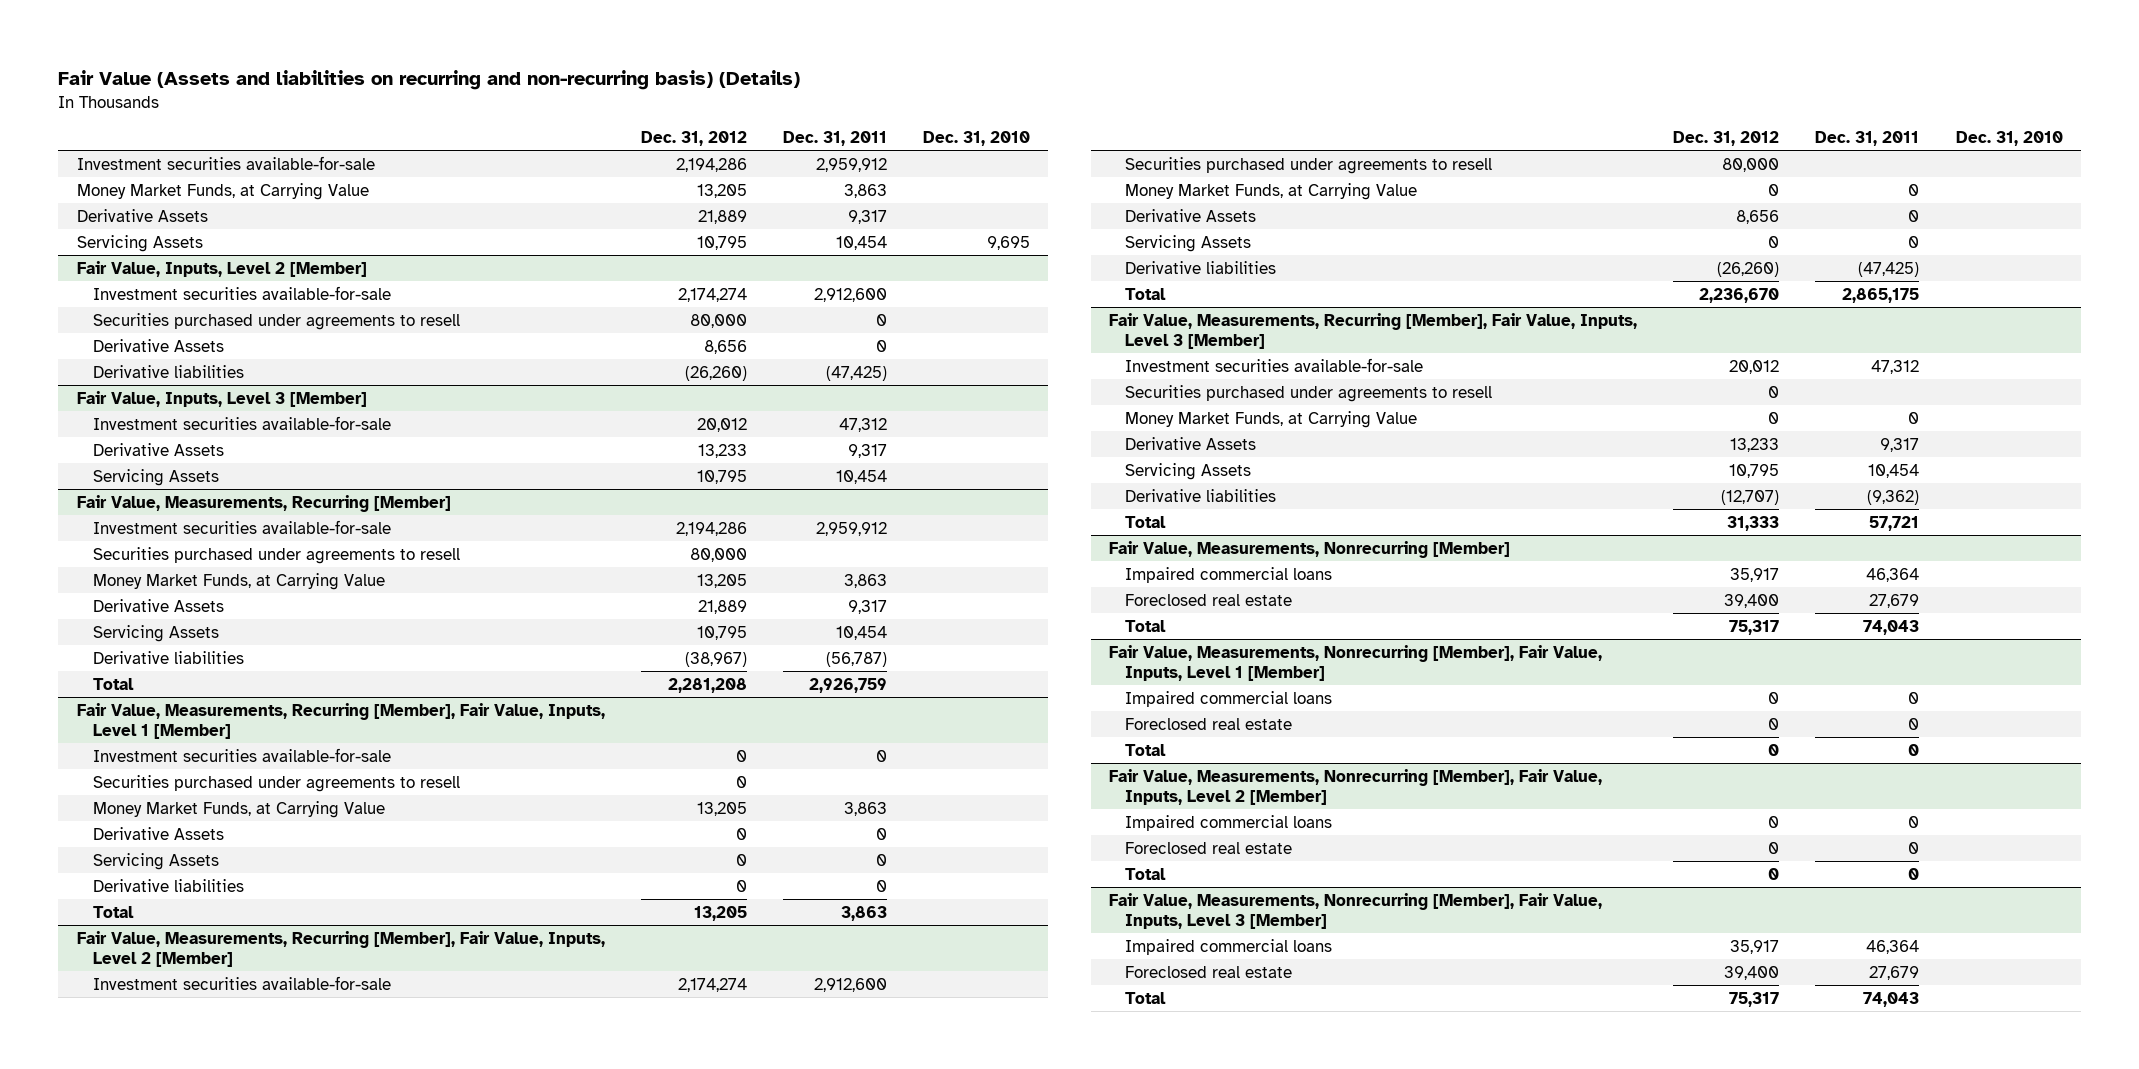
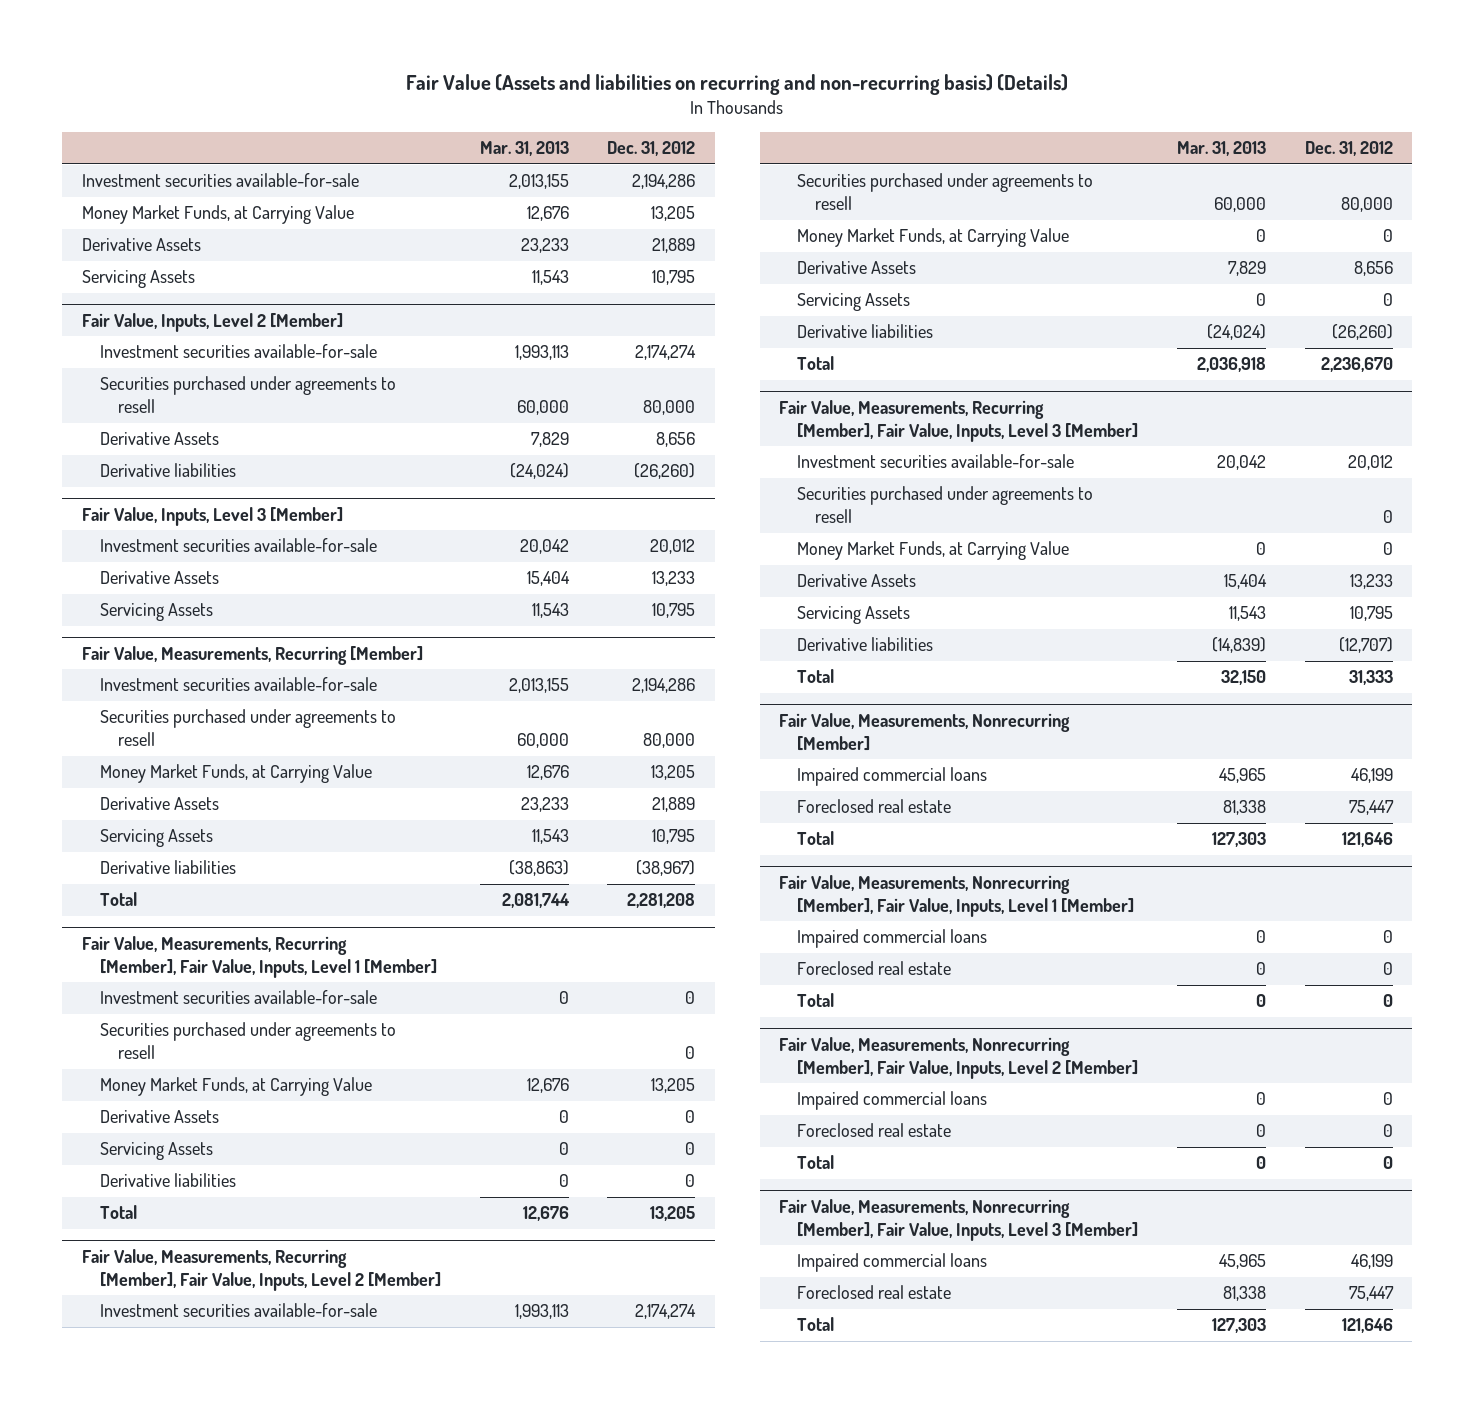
[783,130,888,146] Dec. 31, 2011 -> none
[923,130,1031,146] Dec. 31, 2010 -> none
none -> [479,141,569,157] Mar. 31, 2013
[1730,567,1780,582] 35,917 -> [1350,768,1393,784] 46,199
[1724,593,1780,608] 39,400 -> [1348,800,1394,816] 75,447
[1729,619,1780,635] 75,317 -> [1341,832,1393,848] 121,646
[1730,939,1780,954] 35,917 -> [1350,1254,1393,1270] 46,199
[1724,965,1780,980] 39,400 -> [1348,1286,1394,1302] 75,447
[1729,991,1780,1007] 75,317 -> [1341,1318,1393,1334] 121,646

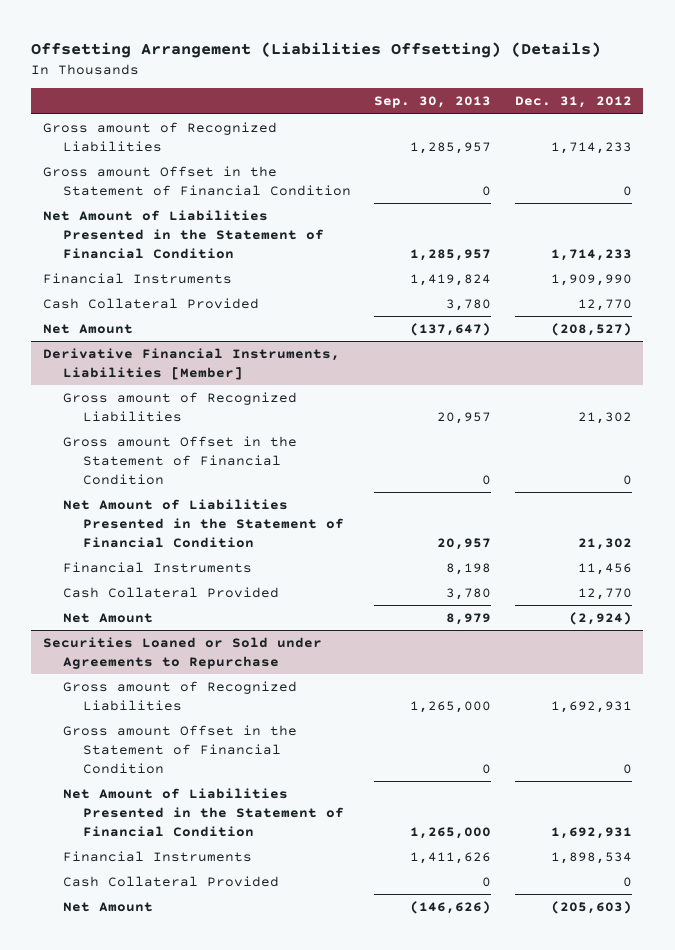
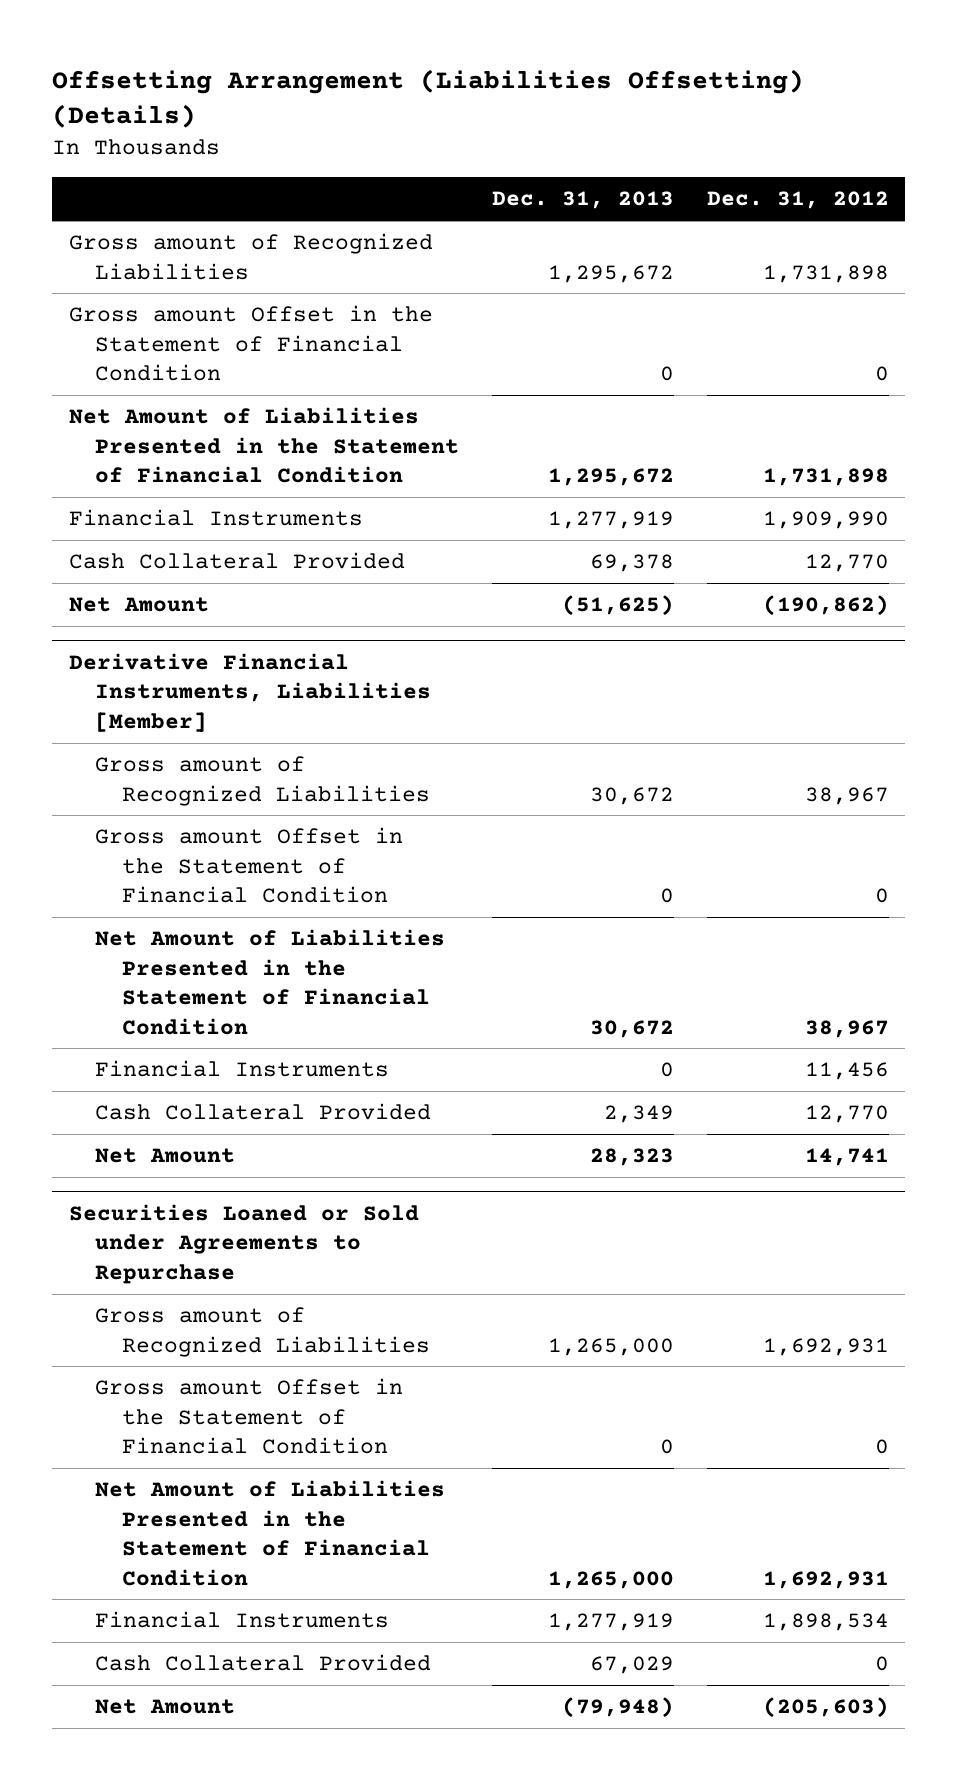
[374,96,492,109] Sep. 30, 2013 -> none
none -> [492,191,675,210] Dec. 31, 2013
[550,141,632,154] 1,714,233 -> [762,264,889,283] 1,731,898
[550,248,632,261] 1,714,233 -> [762,468,889,487] 1,731,898
[550,322,632,336] (208,527) -> [762,595,889,617] (190,862)
[577,411,632,424] 21,302 -> [804,786,889,805] 38,967
[577,537,632,550] 21,302 -> [804,1019,889,1038] 38,967
[568,611,632,625] (2,924) -> [804,1148,889,1167] 14,741

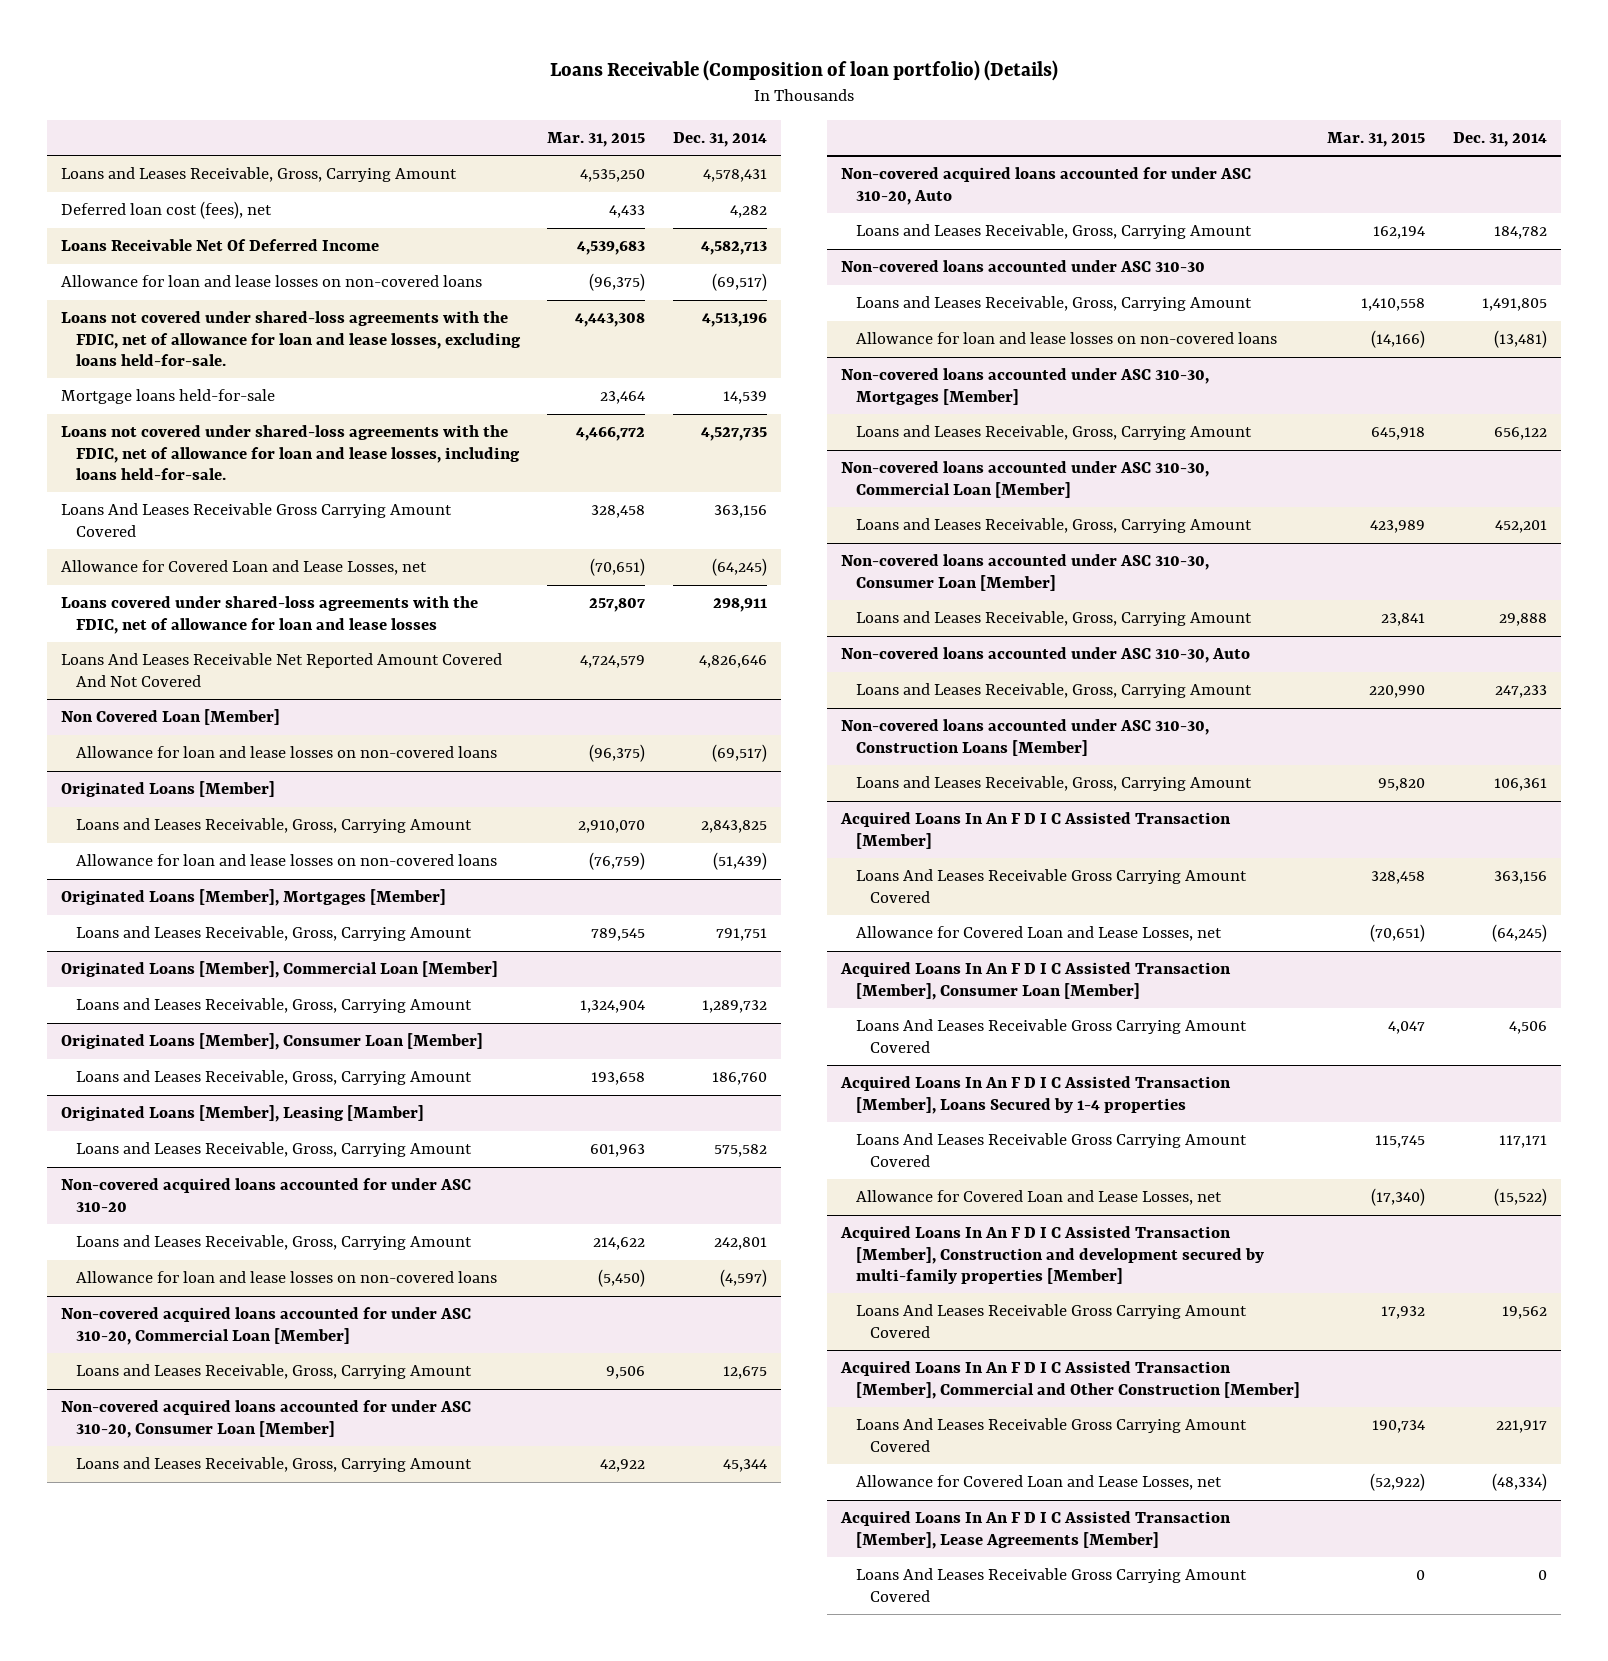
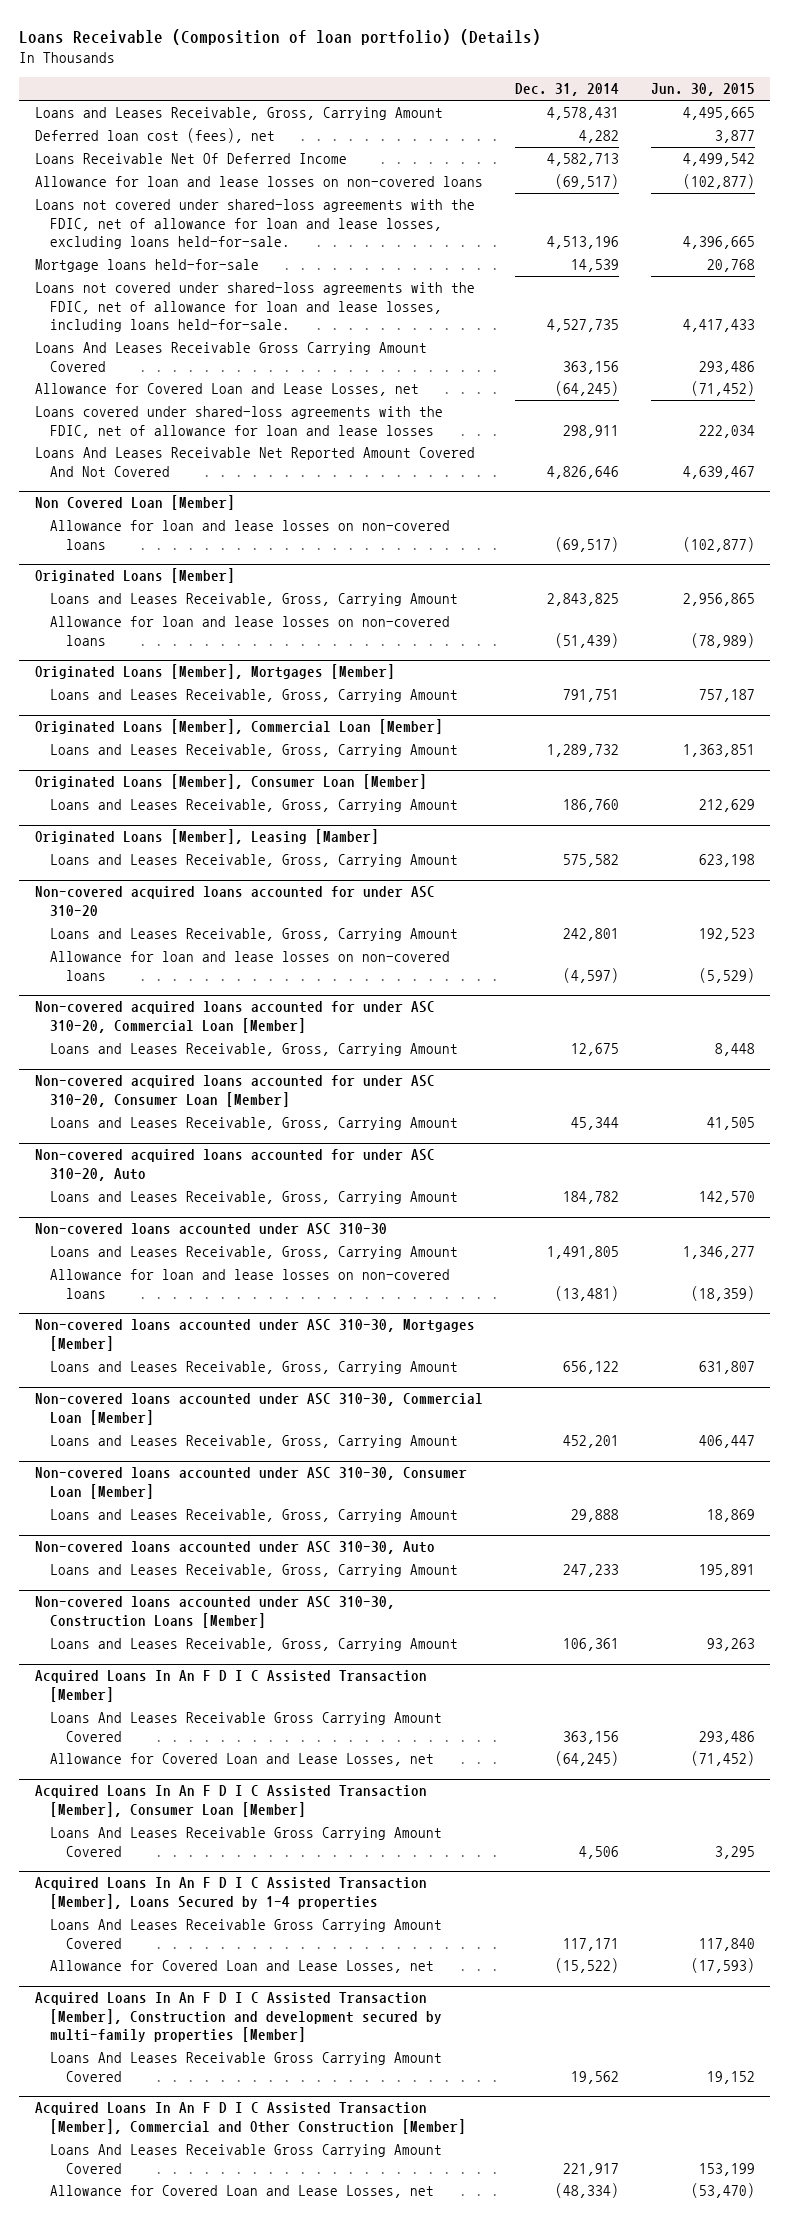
[547,131,646,147] Mar. 31, 2015 -> none
none -> [650,83,755,97] Jun. 30, 2015
[840,1511,1232,1549] Acquired Loans In An F D I C Assisted Transaction [Member], Lease Agreements [Member] -> none
[855,1568,1247,1602] Loans And Leases Receivable Gross Carrying Amount Covered -> none

